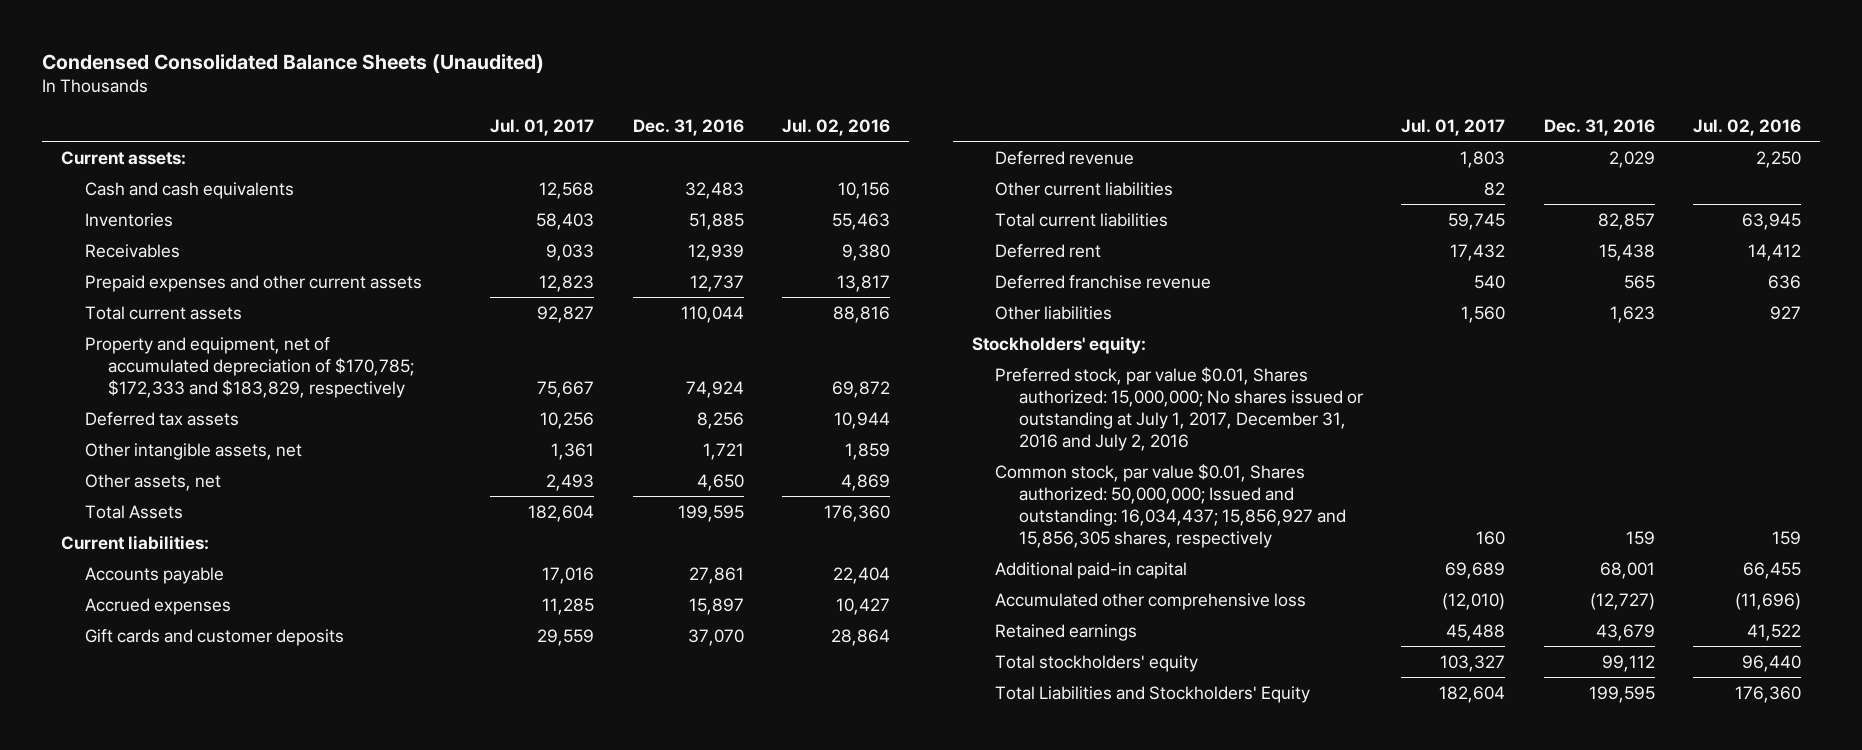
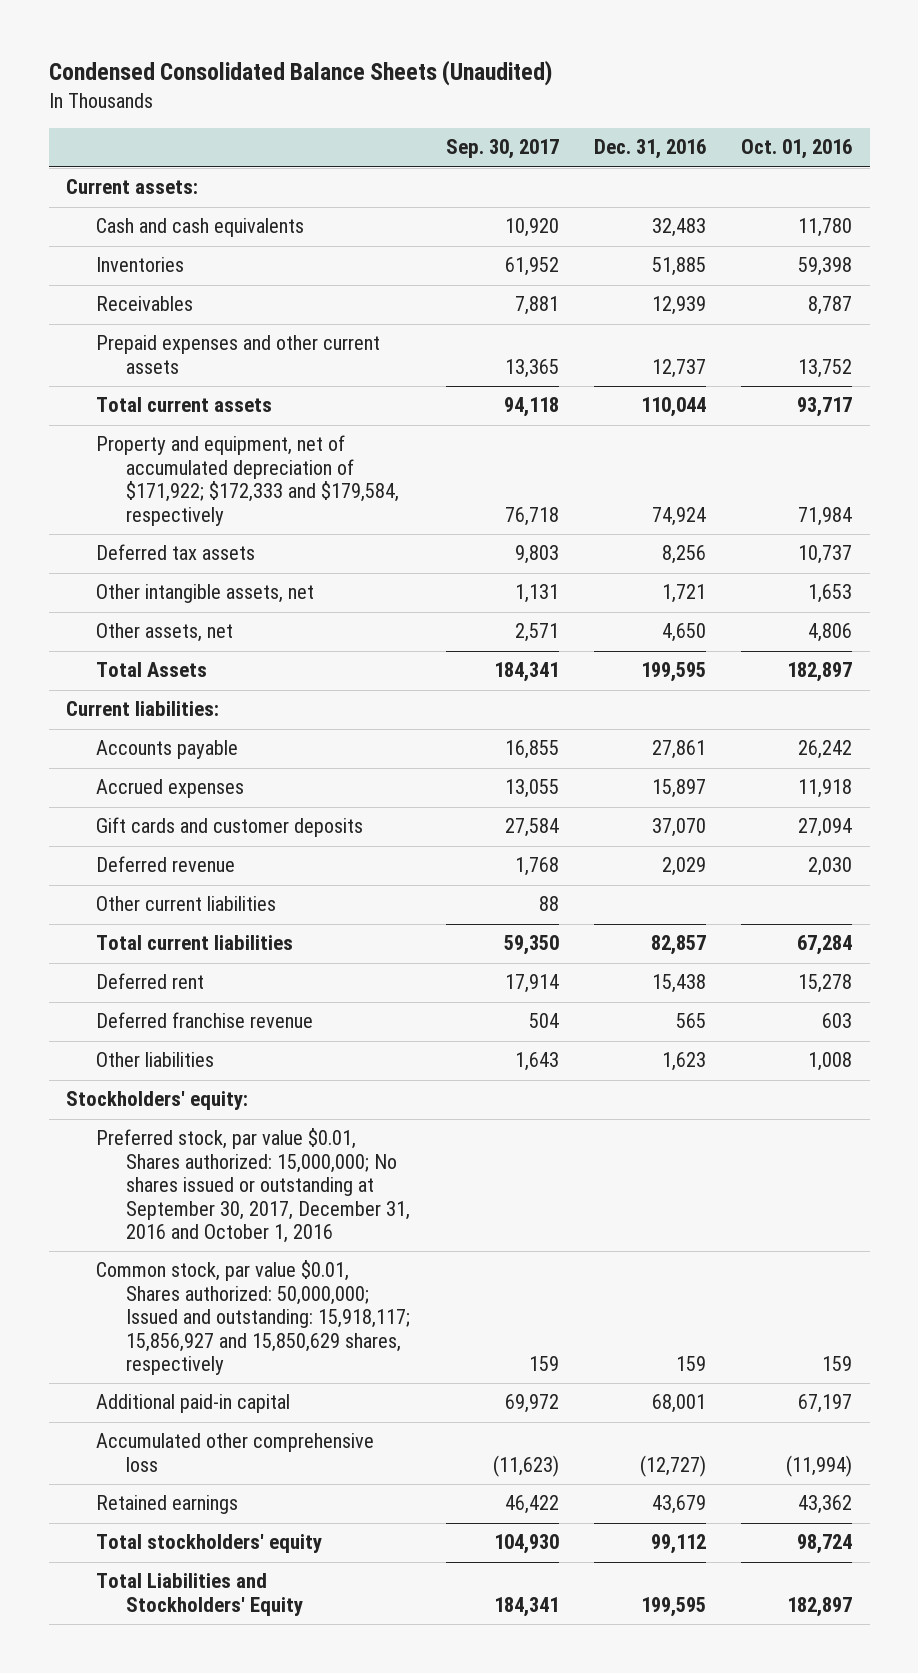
[490,118,595,136] Jul. 01, 2017 -> none
[782,118,891,136] Jul. 02, 2016 -> none
none -> [445,139,559,160] Sep. 30, 2017
none -> [741,139,853,160] Oct. 01, 2016
[84,336,414,398] Property and equipment, net of accumulated depreciation of $170,785; $172,333 and $183,829, respectively -> [96,435,400,526] Property and equipment, net of accumulated depreciation of $171,922; $172,333 and $179,584, respectively
[995,366,1363,451] Preferred stock, par value $0.01, Shares authorized: 15,000,000; No shares issued or outstanding at July 1, 2017, December 31, 2016 and July 2, 2016 -> [96,1128,411,1244] Preferred stock, par value $0.01, Shares authorized: 15,000,000; No shares issued or outstanding at September 30, 2017, December 31, 2016 and October 1, 2016
[995,463,1346,548] Common stock, par value $0.01, Shares authorized: 50,000,000; Issued and outstanding: 16,034,437; 15,856,927 and 15,856,305 shares, respectively -> [96,1260,411,1376] Common stock, par value $0.01, Shares authorized: 50,000,000; Issued and outstanding: 15,918,117; 15,856,927 and 15,850,629 shares, respectively

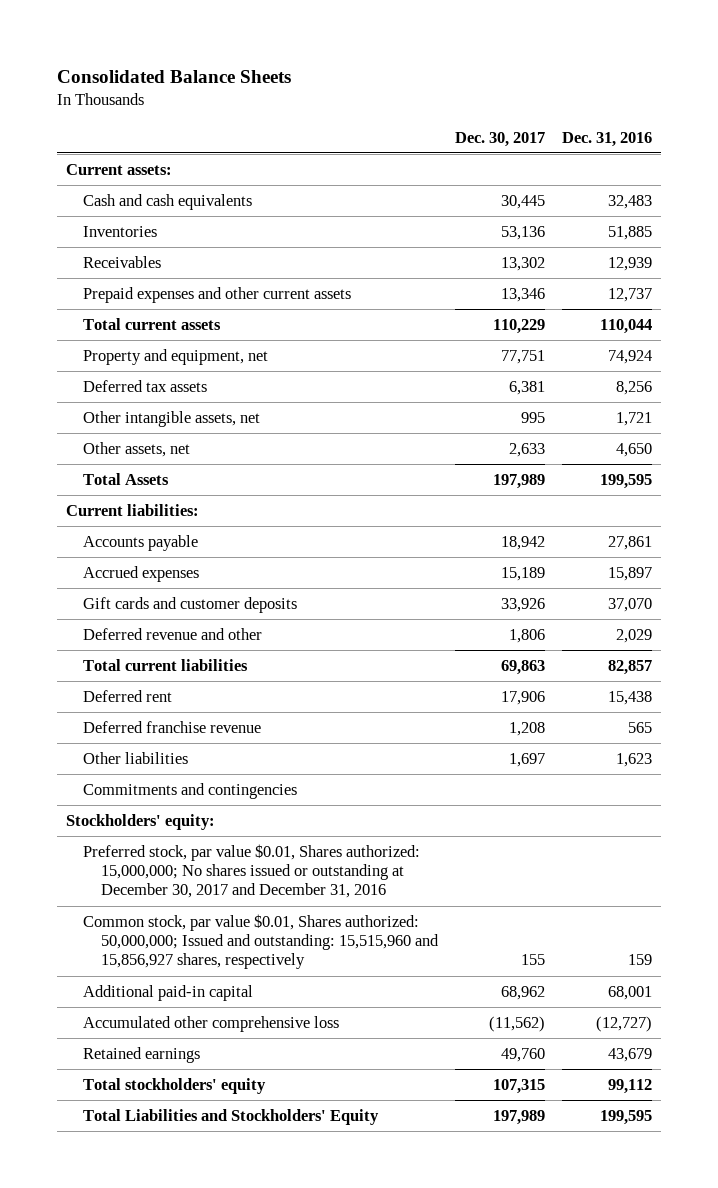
[48,60,552,87] Condensed Consolidated Balance Sheets (Unaudited) -> [56,69,291,83] Consolidated Balance Sheets
[445,139,559,160] Sep. 30, 2017 -> none
[741,139,853,160] Oct. 01, 2016 -> none
none -> [455,131,546,147] Dec. 30, 2017
[96,435,400,526] Property and equipment, net of accumulated depreciation of $171,922; $172,333 and $179,584, respectively -> [83,348,269,365] Property and equipment, net
[96,896,277,912] Other current liabilities -> none
[96,856,236,873] Deferred revenue -> [83,627,263,640] Deferred revenue and other
none -> [83,782,298,799] Commitments and contingencies
[96,1128,411,1244] Preferred stock, par value $0.01, Shares authorized: 15,000,000; No shares issued or outstanding at September 30, 2017, December 31, 2016 and October 1, 2016 -> [83,843,421,899] Preferred stock, par value $0.01, Shares authorized: 15,000,000; No shares issued or outstanding at December 30, 2017 and December 31, 2016
[96,1260,411,1376] Common stock, par value $0.01, Shares authorized: 50,000,000; Issued and outstanding: 15,918,117; 15,856,927 and 15,850,629 shares, respectively -> [83,913,439,970] Common stock, par value $0.01, Shares authorized: 50,000,000; Issued and outstanding: 15,515,960 and 15,856,927 shares, respectively

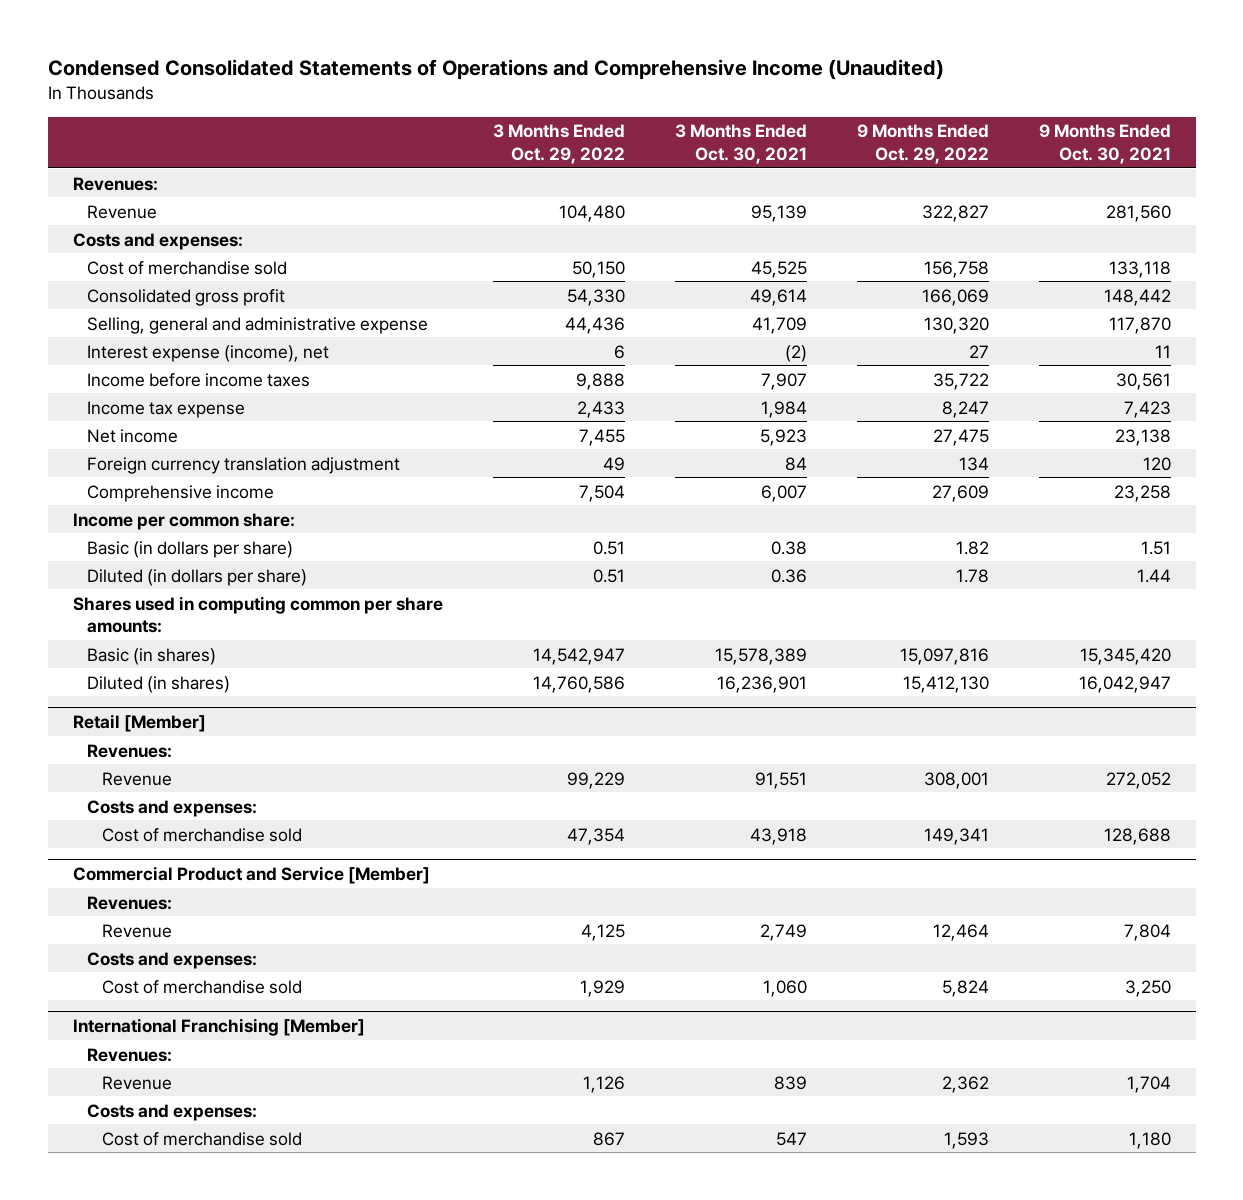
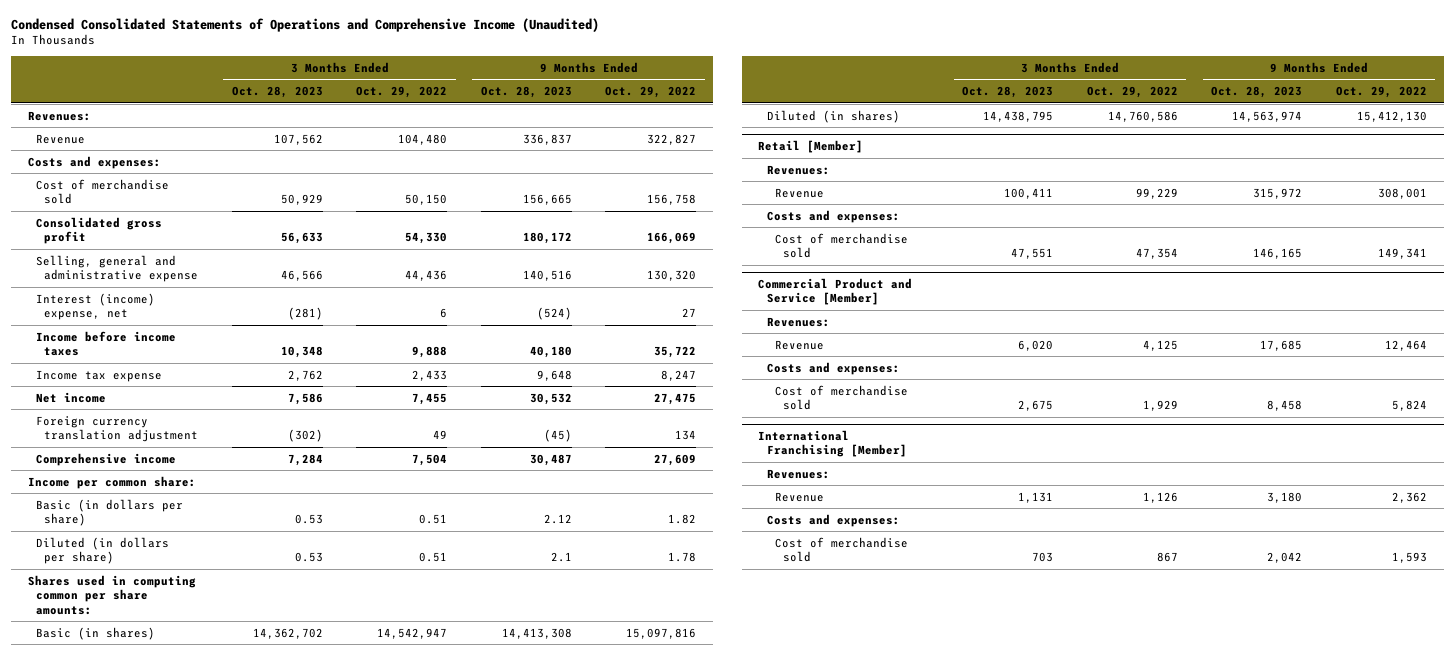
[674,124,807,164] 3 Months Ended Oct. 30, 2021 -> none
[1038,124,1171,164] 9 Months Ended Oct. 30, 2021 -> none
none -> [231,86,323,99] Oct. 28, 2023
none -> [480,86,572,99] Oct. 28, 2023
[87,344,330,362] Interest expense (income), net -> [36,292,156,321] Interest (income) expense, net

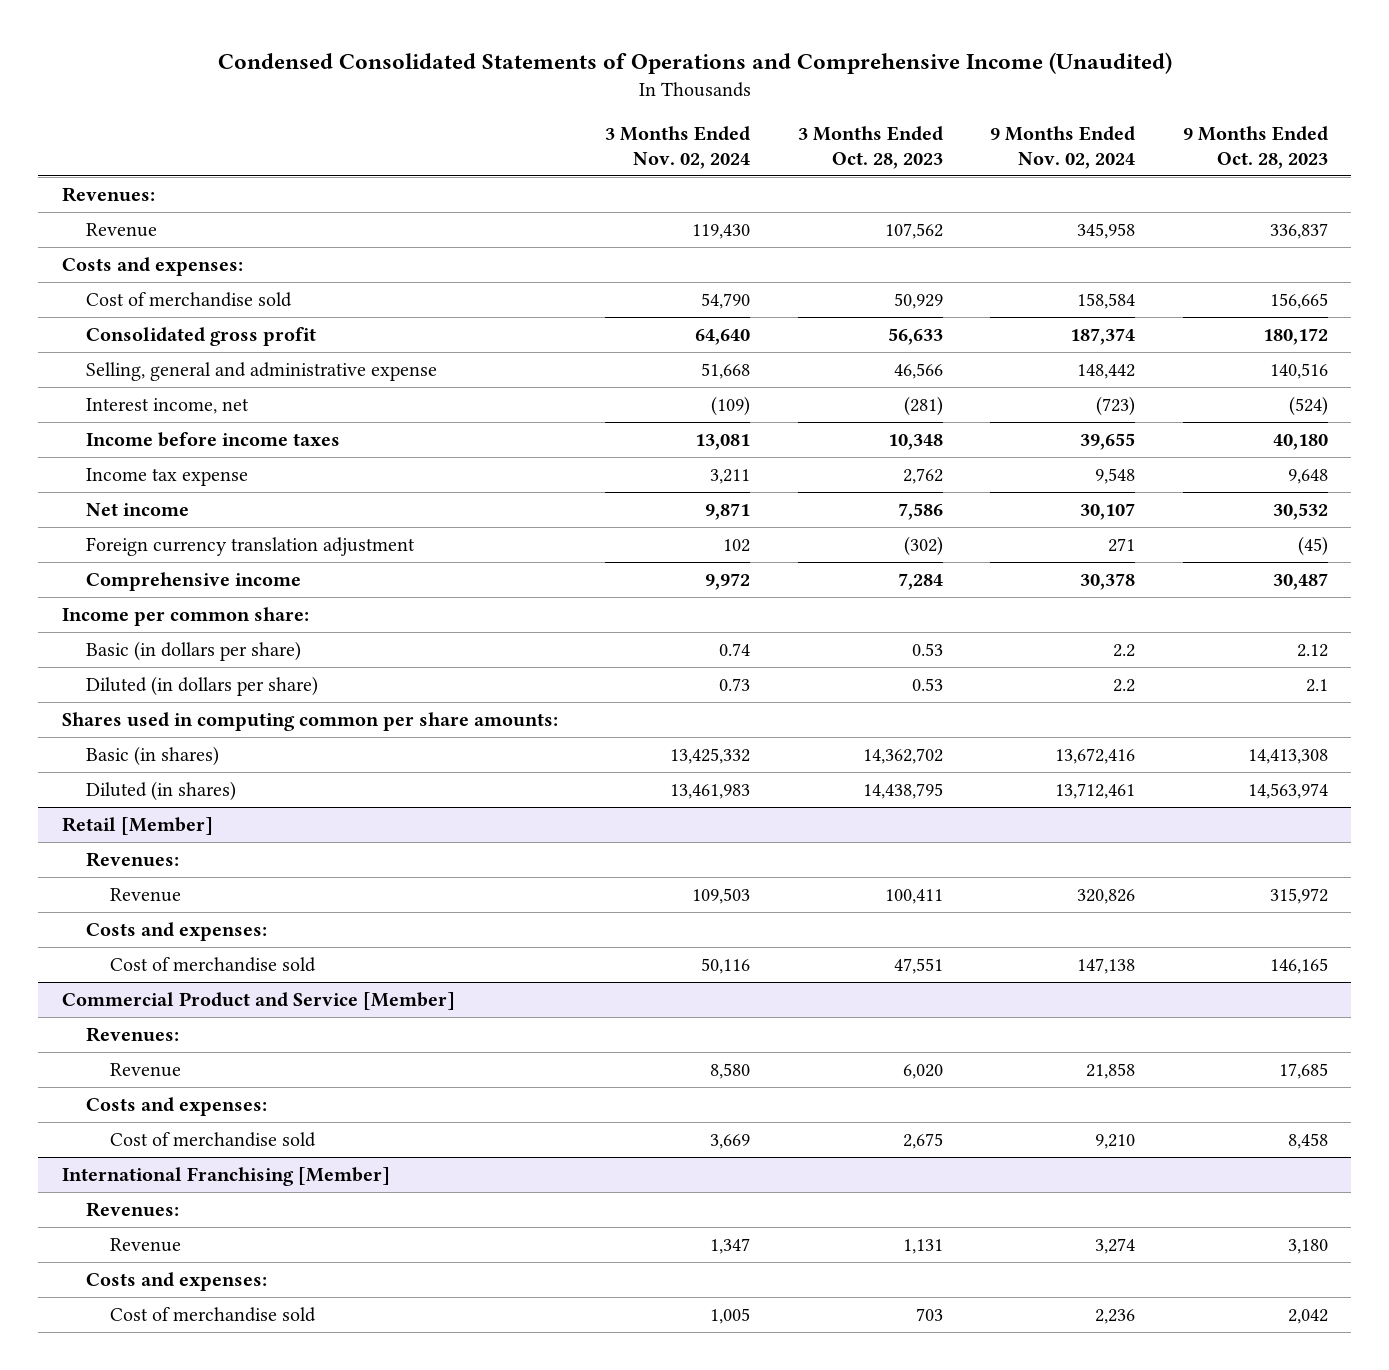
[356,86,448,99] Oct. 29, 2022 -> none
[605,86,697,99] Oct. 29, 2022 -> none
none -> [605,125,751,169] 3 Months Ended Nov. 02, 2024
none -> [990,125,1136,169] 9 Months Ended Nov. 02, 2024
[36,292,156,321] Interest (income) expense, net -> [85,397,249,414] Interest income, net

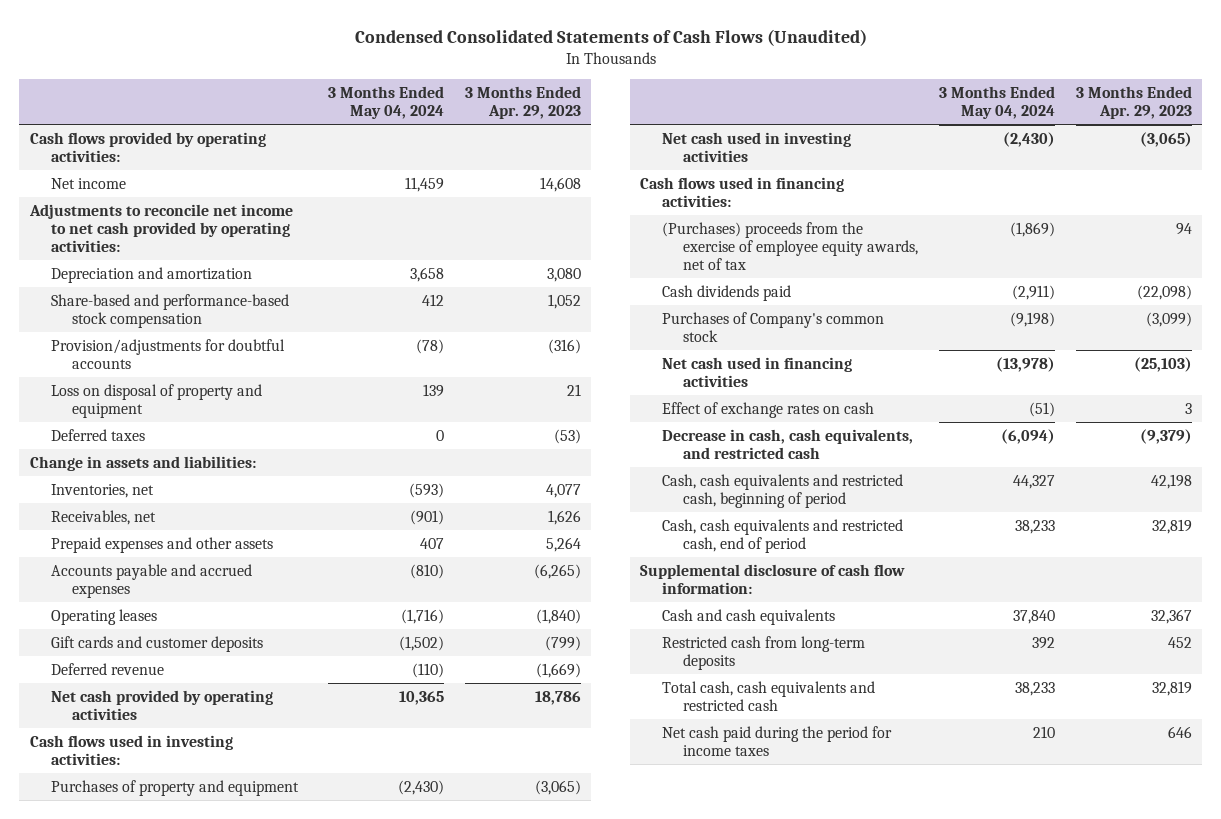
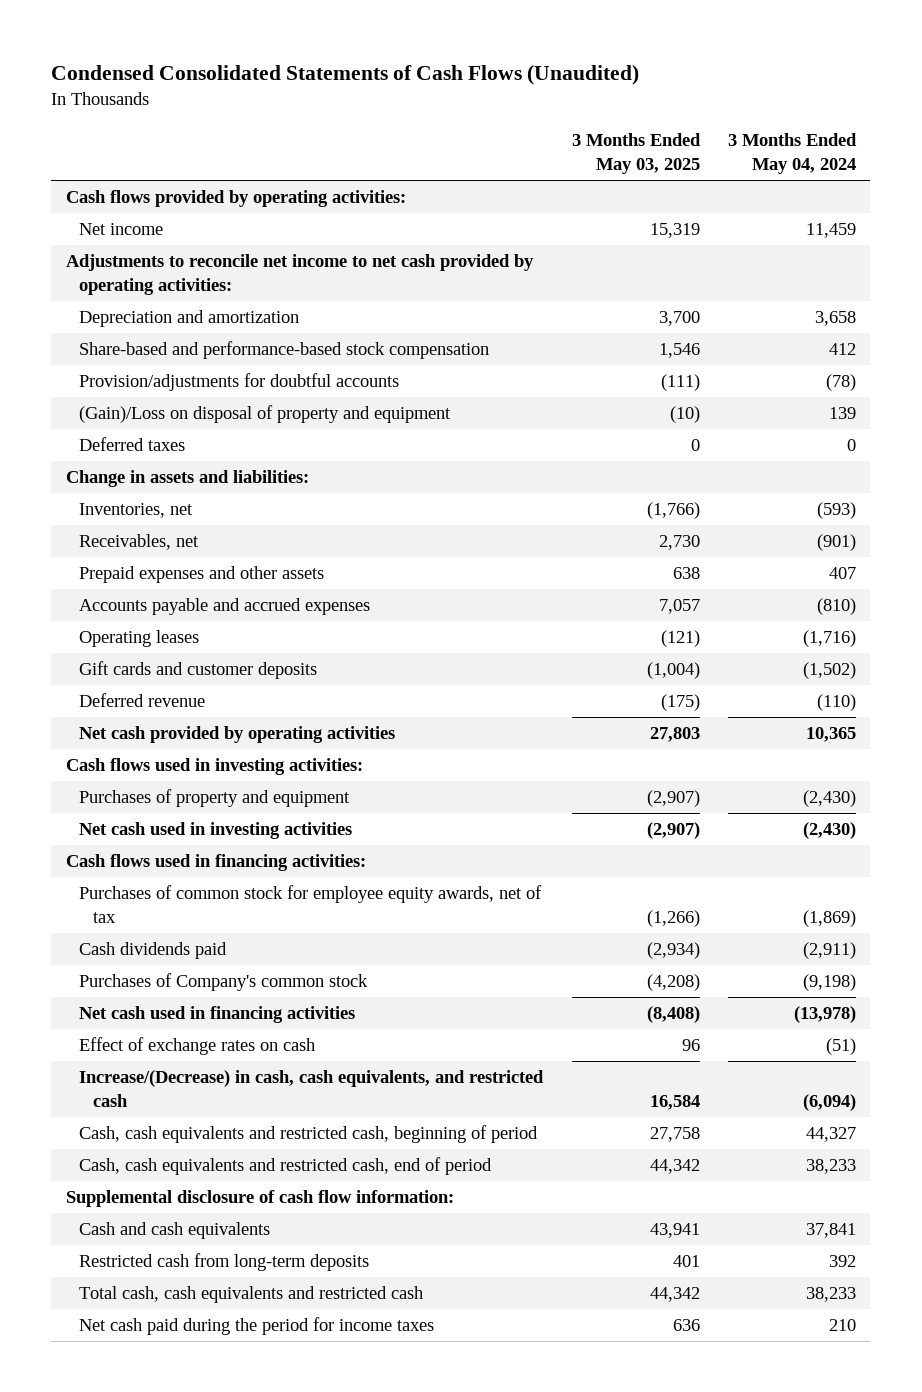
[465,86,582,119] 3 Months Ended Apr. 29, 2023 -> none
none -> [571,133,701,175] 3 Months Ended May 03, 2025
[51,383,263,418] Loss on disposal of property and equipment -> [79,405,452,424] (Gain)/Loss on disposal of property and equipment
[661,221,918,270] (Purchases) proceeds from the exercise of employee equity awards, net of tax -> [79,885,543,924] Purchases of common stock for employee equity awards, net of tax
[661,428,913,459] Decrease in cash, cash equivalents, and restricted cash -> [79,1070,545,1108] Increase/(Decrease) in cash, cash equivalents, and restricted cash
[1012,609,1055,624] 37,840 -> [806,1223,857,1239] 37,841

